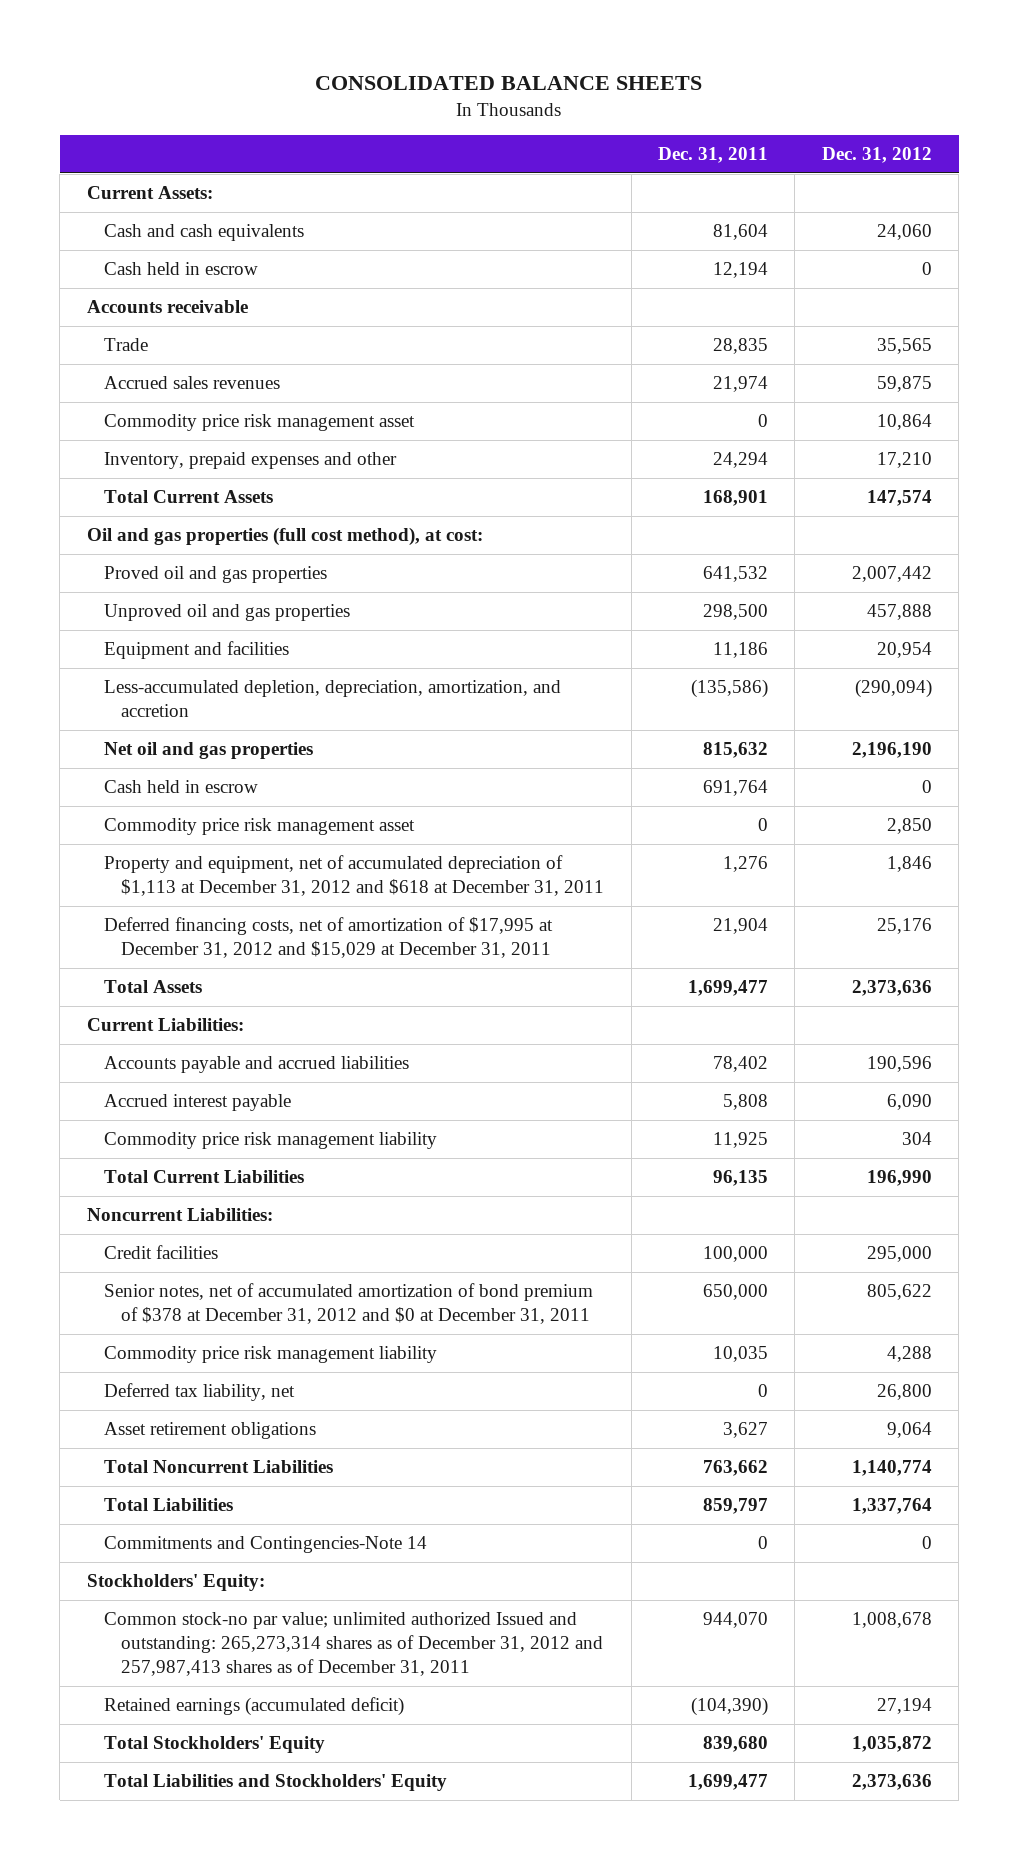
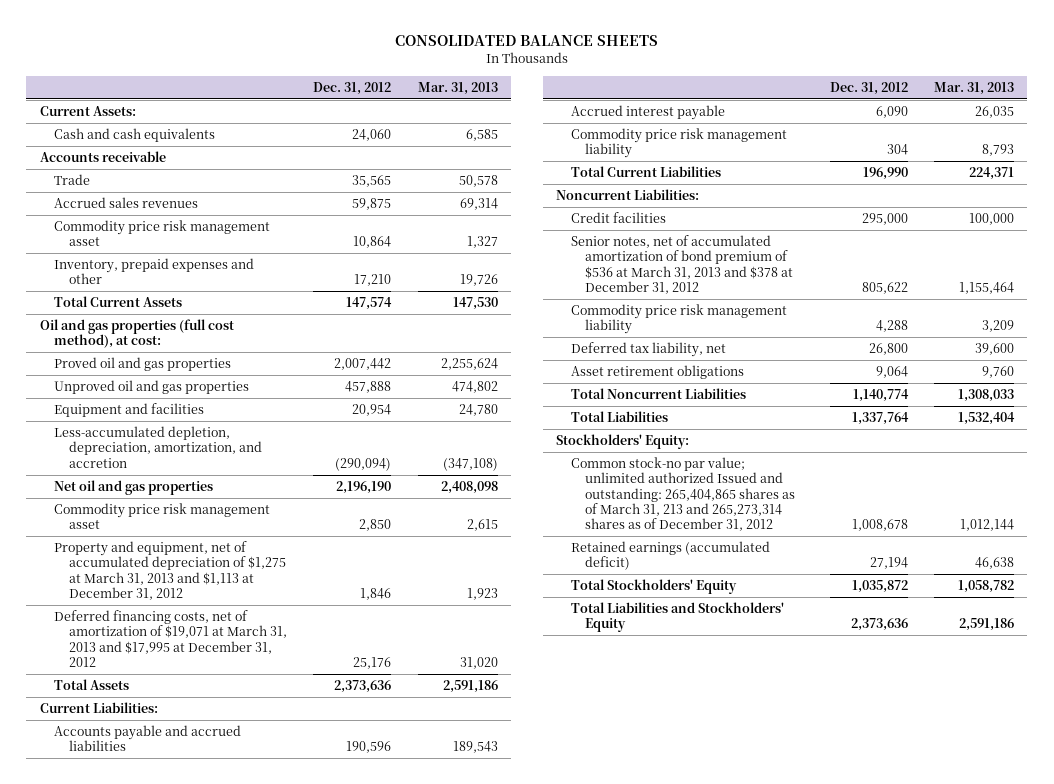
[658,146,769,163] Dec. 31, 2011 -> none
none -> [417,82,498,96] Mar. 31, 2013
[104,262,259,276] Cash held in escrow -> none
[104,780,259,794] Cash held in escrow -> none
[104,855,605,897] Property and equipment, net of accumulated depreciation of $1,113 at December 31, 2012 and $618 at December 31, 2011 -> [54,541,287,601] Property and equipment, net of accumulated depreciation of $1,275 at March 31, 2013 and $1,113 at December 31, 2012
[104,917,554,959] Deferred financing costs, net of amortization of $17,995 at December 31, 2012 and $15,029 at December 31, 2011 -> [54,610,288,668] Deferred financing costs, net of amortization of $19,071 at March 31, 2013 and $17,995 at December 31, 2012
[104,1283,594,1325] Senior notes, net of accumulated amortization of bond premium of $378 at December 31, 2012 and $0 at December 31, 2011 -> [570,235,794,295] Senior notes, net of accumulated amortization of bond premium of $536 at March 31, 2013 and $378 at December 31, 2012
[104,1536,428,1554] Commitments and Contingencies-Note 14 -> none
[104,1612,604,1677] Common stock-no par value; unlimited authorized Issued and outstanding: 265,273,314 shares as of December 31, 2012 and 257,987,413 shares as of December 31, 2011 -> [570,457,796,532] Common stock-no par value; unlimited authorized Issued and outstanding: 265,404,865 shares as of March 31, 213 and 265,273,314 shares as of December 31, 2012

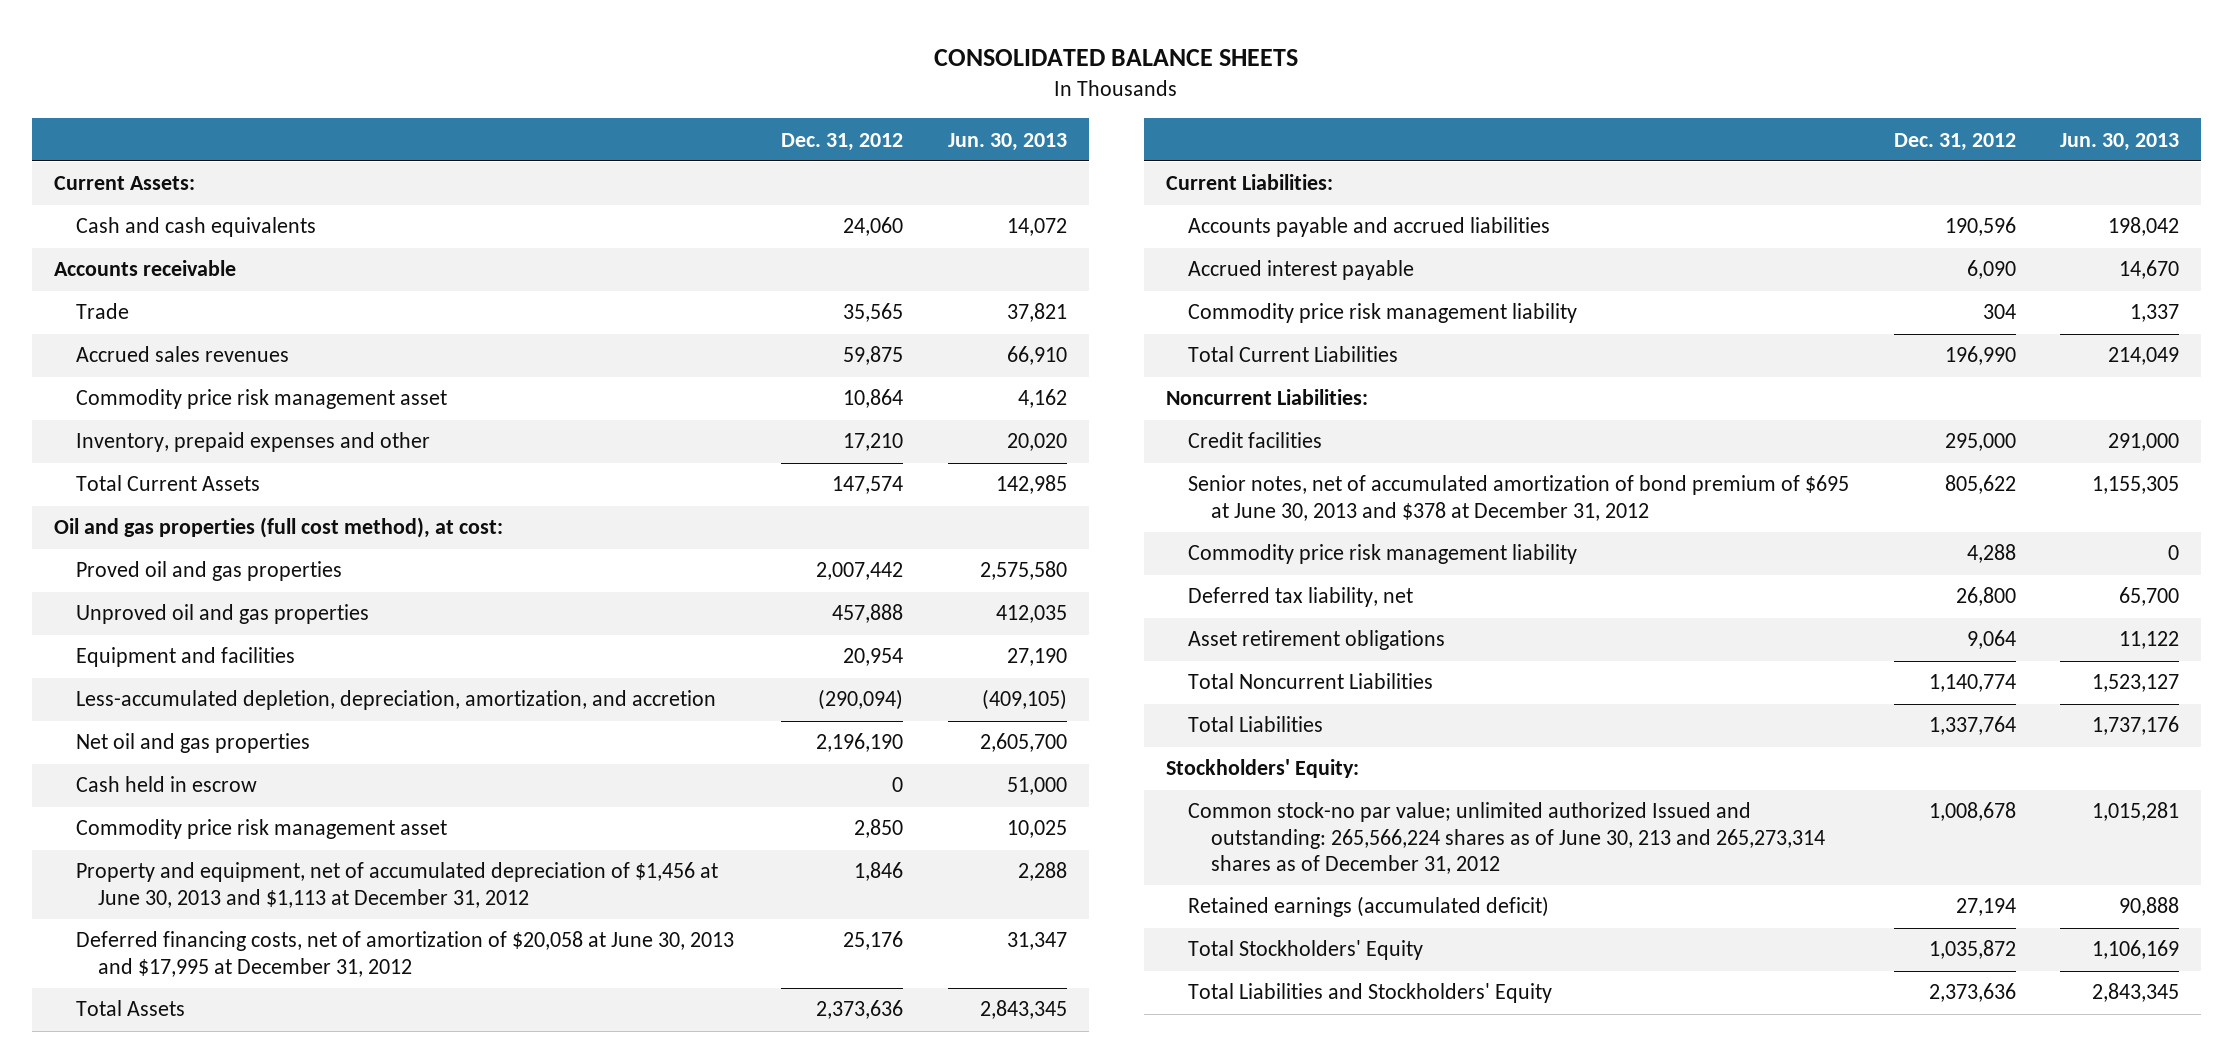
[417,82,498,96] Mar. 31, 2013 -> none
none -> [947,132,1067,151] Jun. 30, 2013
none -> [76,776,258,793] Cash held in escrow
[54,541,287,601] Property and equipment, net of accumulated depreciation of $1,275 at March 31, 2013 and $1,113 at December 31, 2012 -> [76,862,719,908] Property and equipment, net of accumulated depreciation of $1,456 at June 30, 2013 and $1,113 at December 31, 2012
[54,610,288,668] Deferred financing costs, net of amortization of $19,071 at March 31, 2013 and $17,995 at December 31, 2012 -> [76,931,735,977] Deferred financing costs, net of amortization of $20,058 at June 30, 2013 and $17,995 at December 31, 2012
[570,235,794,295] Senior notes, net of accumulated amortization of bond premium of $536 at March 31, 2013 and $378 at December 31, 2012 -> [1188,475,1850,521] Senior notes, net of accumulated amortization of bond premium of $695 at June 30, 2013 and $378 at December 31, 2012
[570,457,796,532] Common stock-no par value; unlimited authorized Issued and outstanding: 265,404,865 shares as of March 31, 213 and 265,273,314 shares as of December 31, 2012 -> [1188,802,1825,874] Common stock-no par value; unlimited authorized Issued and outstanding: 265,566,224 shares as of June 30, 213 and 265,273,314 shares as of December 31, 2012

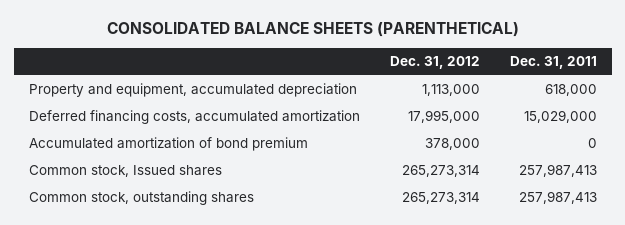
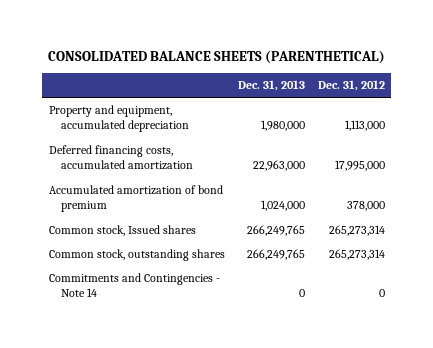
[509,56,597,70] Dec. 31, 2011 -> none
none -> [237,80,305,92] Dec. 31, 2013
none -> [48,273,220,298] Commitments and Contingencies - Note 14

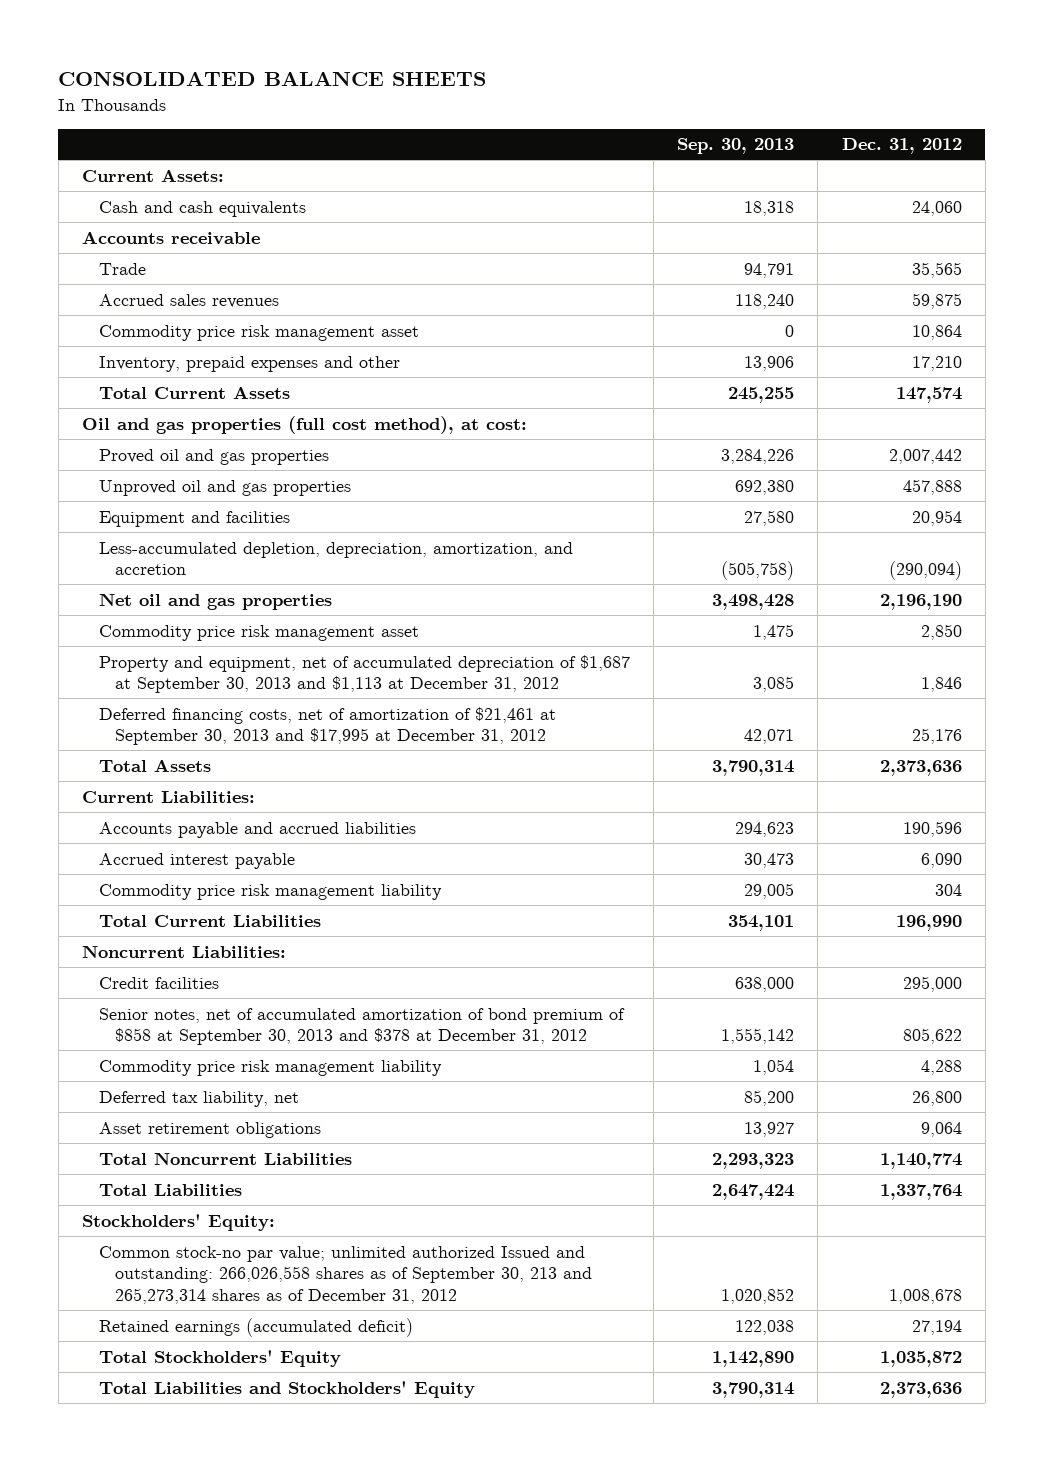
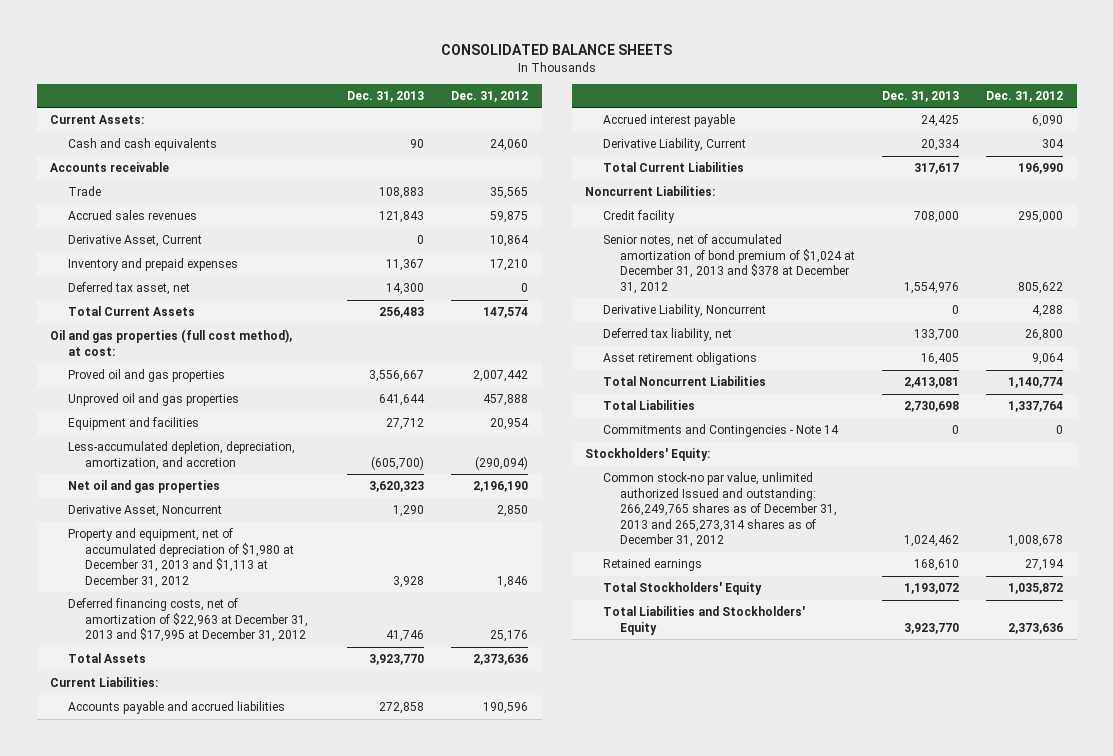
[677,138,795,155] Sep. 30, 2013 -> none
none -> [347,90,425,102] Dec. 31, 2013
[98,324,419,341] Commodity price risk management asset -> [67,235,202,248] Derivative Asset, Current
[98,355,400,372] Inventory, prepaid expenses and other -> [67,258,238,272] Inventory and prepaid expenses
none -> [67,282,190,296] Deferred tax asset, net
[98,624,419,641] Commodity price risk management asset -> [67,505,222,518] Derivative Asset, Noncurrent
[98,654,630,694] Property and equipment, net of accumulated depreciation of $1,687 at September 30, 2013 and $1,113 at December 31, 2012 -> [67,528,295,588] Property and equipment, net of accumulated depreciation of $1,980 at December 31, 2013 and $1,113 at December 31, 2012
[98,706,556,746] Deferred financing costs, net of amortization of $21,461 at September 30, 2013 and $17,995 at December 31, 2012 -> [67,598,309,643] Deferred financing costs, net of amortization of $22,963 at December 31, 2013 and $17,995 at December 31, 2012
[98,883,442,900] Commodity price risk management liability -> none
none -> [602,138,746,152] Derivative Liability, Current
[98,976,219,989] Credit facilities -> [602,210,675,224] Credit facility
[98,1007,625,1046] Senior notes, net of accumulated amortization of bond premium of $858 at September 30, 2013 and $378 at December 31, 2012 -> [602,234,856,294] Senior notes, net of accumulated amortization of bond premium of $1,024 at December 31, 2013 and $378 at December 31, 2012
[98,1059,442,1076] Commodity price risk management liability -> [602,304,766,318] Derivative Liability, Noncurrent
none -> [602,424,839,438] Commitments and Contingencies - Note 14
[98,1245,593,1304] Common stock-no par value; unlimited authorized Issued and outstanding: 266,026,558 shares as of September 30, 213 and 265,273,314 shares as of December 31, 2012 -> [602,472,838,548] Common stock-no par value, unlimited authorized Issued and outstanding: 266,249,765 shares as of December 31, 2013 and 265,273,314 shares as of December 31, 2012
[98,1317,413,1337] Retained earnings (accumulated deficit) -> [602,558,702,572] Retained earnings

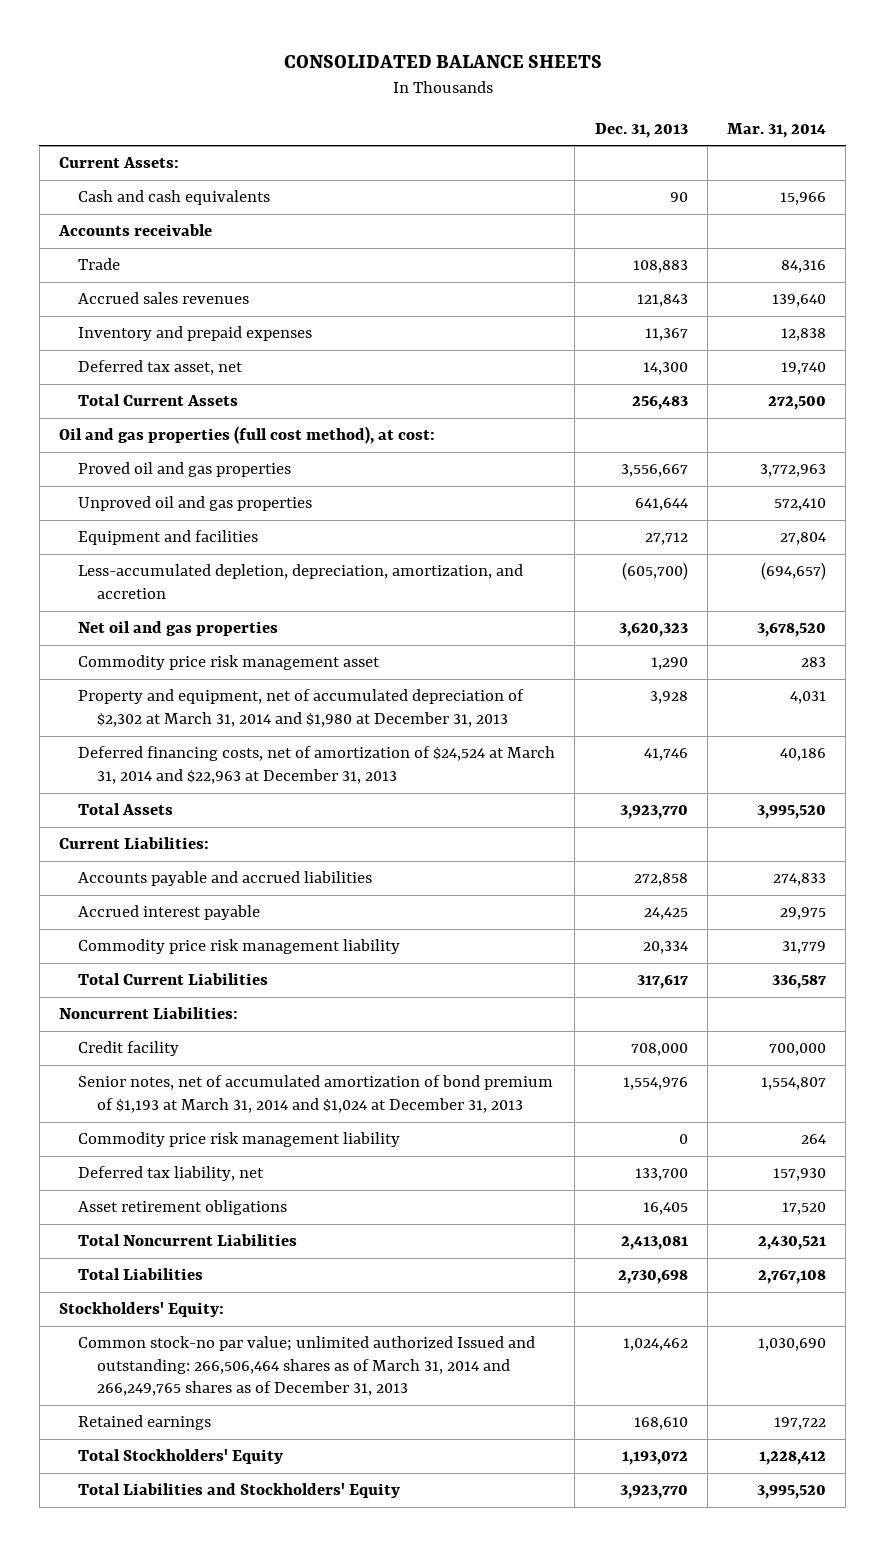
[451,90,529,102] Dec. 31, 2012 -> none
none -> [727,122,827,138] Mar. 31, 2014
[67,235,202,248] Derivative Asset, Current -> none
[67,505,222,518] Derivative Asset, Noncurrent -> [78,655,381,671] Commodity price risk management asset
[67,528,295,588] Property and equipment, net of accumulated depreciation of $1,980 at December 31, 2013 and $1,113 at December 31, 2012 -> [78,689,525,727] Property and equipment, net of accumulated depreciation of $2,302 at March 31, 2014 and $1,980 at December 31, 2013
[67,598,309,643] Deferred financing costs, net of amortization of $22,963 at December 31, 2013 and $17,995 at December 31, 2012 -> [78,746,556,784] Deferred financing costs, net of amortization of $24,524 at March 31, 2014 and $22,963 at December 31, 2013
[602,138,746,152] Derivative Liability, Current -> [78,939,401,955] Commodity price risk management liability
[602,234,856,294] Senior notes, net of accumulated amortization of bond premium of $1,024 at December 31, 2013 and $378 at December 31, 2012 -> [78,1075,554,1113] Senior notes, net of accumulated amortization of bond premium of $1,193 at March 31, 2014 and $1,024 at December 31, 2013
[602,304,766,318] Derivative Liability, Noncurrent -> [78,1132,401,1148] Commodity price risk management liability
[602,424,839,438] Commitments and Contingencies - Note 14 -> none
[602,472,838,548] Common stock-no par value, unlimited authorized Issued and outstanding: 266,249,765 shares as of December 31, 2013 and 265,273,314 shares as of December 31, 2012 -> [78,1336,536,1397] Common stock-no par value; unlimited authorized Issued and outstanding: 266,506,464 shares as of March 31, 2014 and 266,249,765 shares as of December 31, 2013

